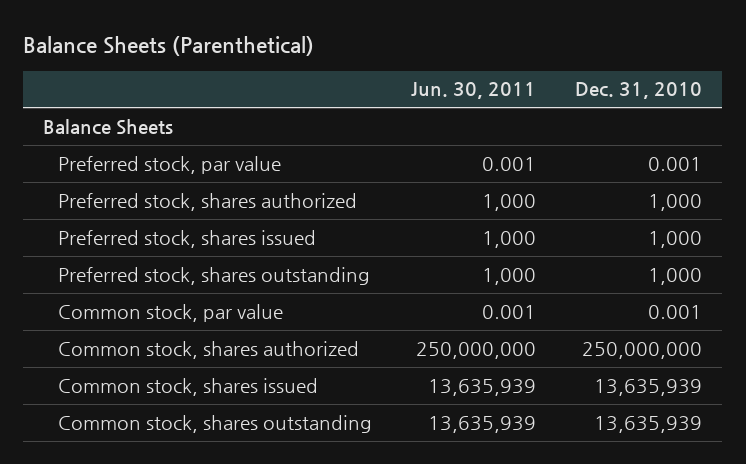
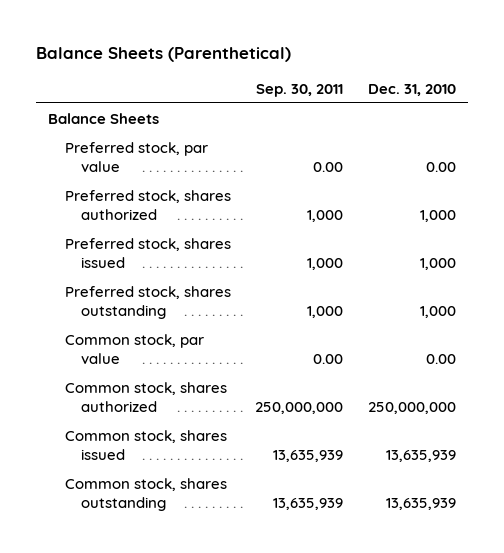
[411,82,537,100] Jun. 30, 2011 -> none
none -> [256,83,344,97] Sep. 30, 2011
[648,156,703,171] 0.001 -> [425,161,456,172] 0.00
[648,304,703,319] 0.001 -> [425,353,456,364] 0.00

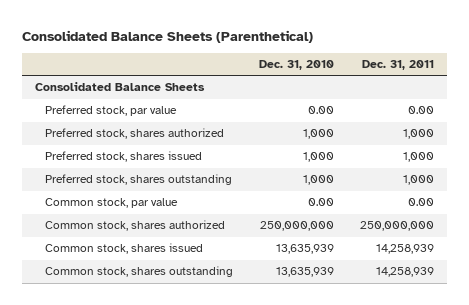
[36,47,292,63] Balance Sheets (Parenthetical) -> [21,29,313,43] Consolidated Balance Sheets (Parenthetical)
[256,83,344,97] Sep. 30, 2011 -> none
none -> [362,60,435,71] Dec. 31, 2011
[48,112,160,124] Balance Sheets -> [34,82,205,92] Consolidated Balance Sheets

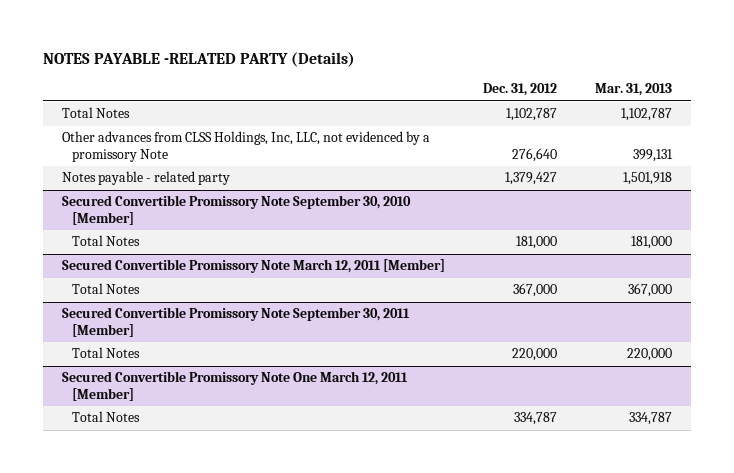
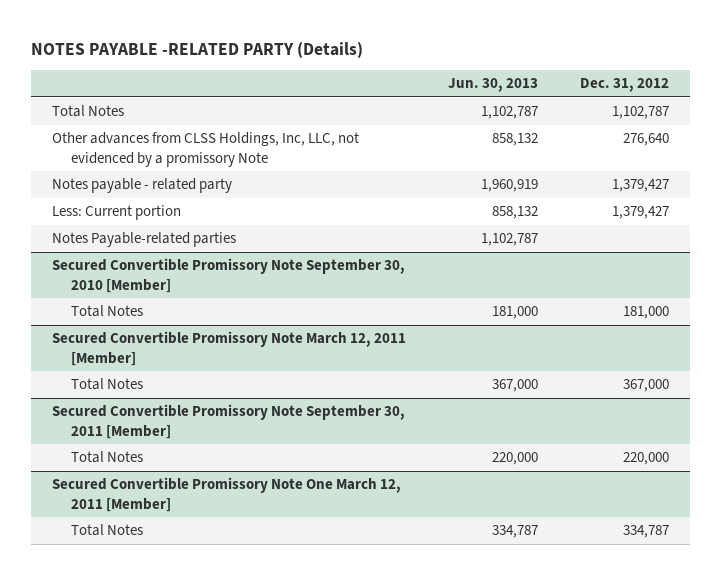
[595,83,673,97] Mar. 31, 2013 -> none
none -> [448,78,539,93] Jun. 30, 2013
none -> [52,205,182,221] Less: Current portion
none -> [52,232,237,248] Notes Payable-related parties

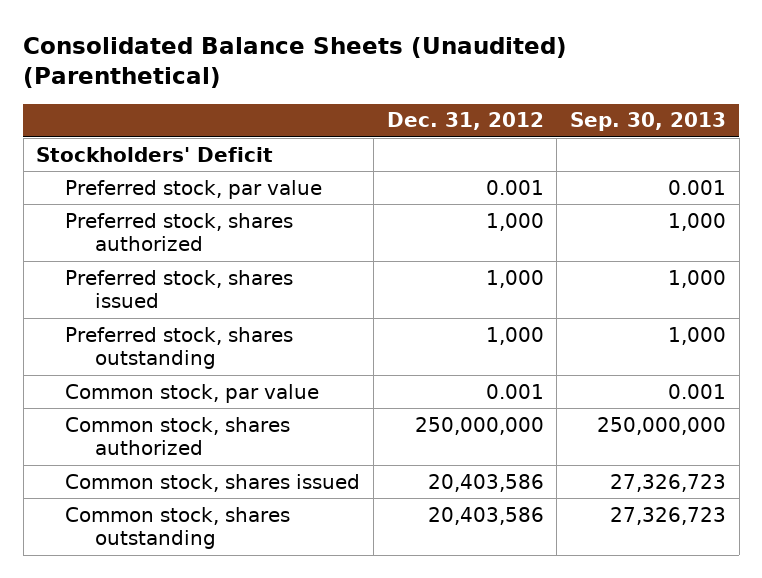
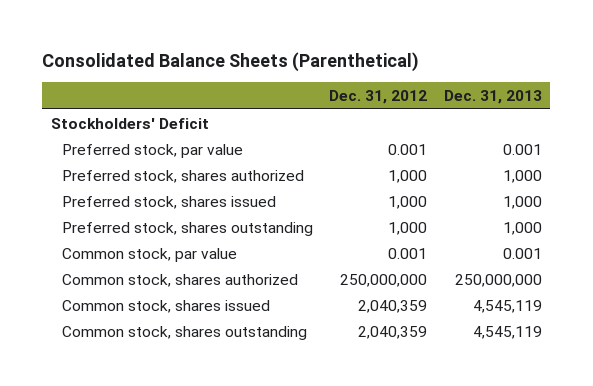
[23,36,568,89] Consolidated Balance Sheets (Unaudited) (Parenthetical) -> [42,51,420,72] Consolidated Balance Sheets (Parenthetical)
[569,112,726,132] Sep. 30, 2013 -> none
none -> [443,90,542,105] Dec. 31, 2013
[427,473,544,492] 20,403,586 -> [358,299,428,313] 2,040,359
[427,506,544,525] 20,403,586 -> [358,325,428,339] 2,040,359

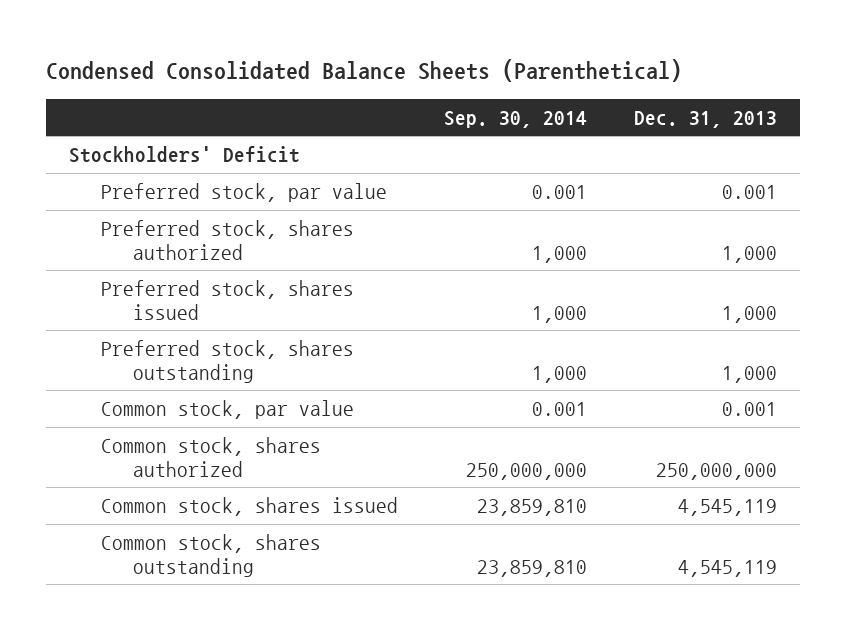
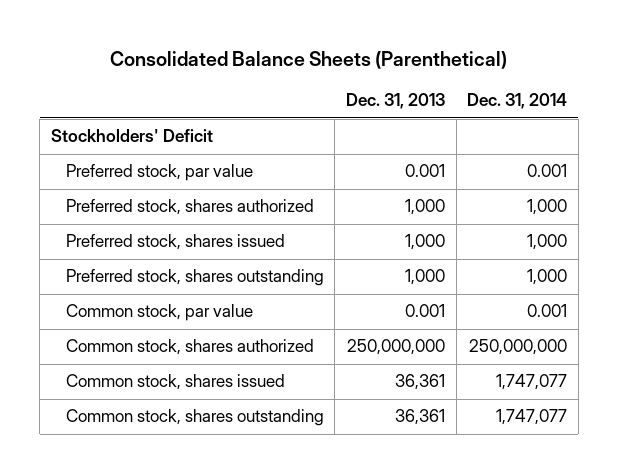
[46,59,683,83] Condensed Consolidated Balance Sheets (Parenthetical) -> [110,51,508,70] Consolidated Balance Sheets (Parenthetical)
[444,110,588,128] Sep. 30, 2014 -> none
none -> [467,93,568,110] Dec. 31, 2014
[677,498,777,516] 4,545,119 -> [394,374,445,391] 36,361
[677,559,777,577] 4,545,119 -> [394,409,445,426] 36,361

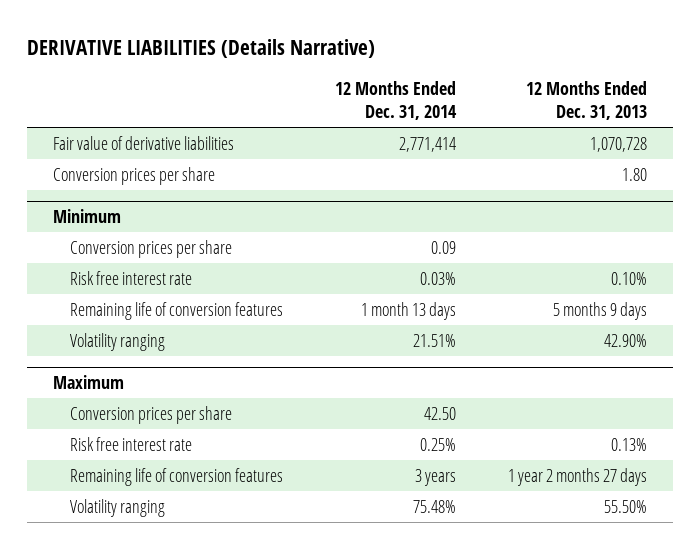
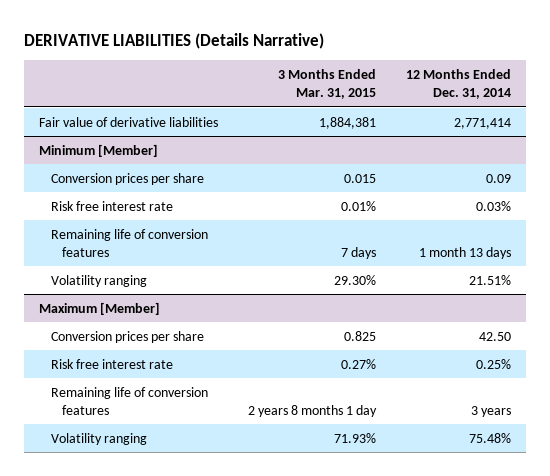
[525,81,647,121] 12 Months Ended Dec. 31, 2013 -> none
none -> [278,69,377,100] 3 Months Ended Mar. 31, 2015
[53,166,216,185] Conversion prices per share -> none
[53,209,122,224] Minimum -> [39,143,159,157] Minimum [Member]
[53,375,125,390] Maximum -> [39,301,161,315] Maximum [Member]

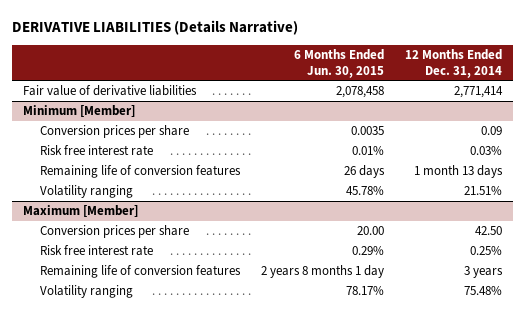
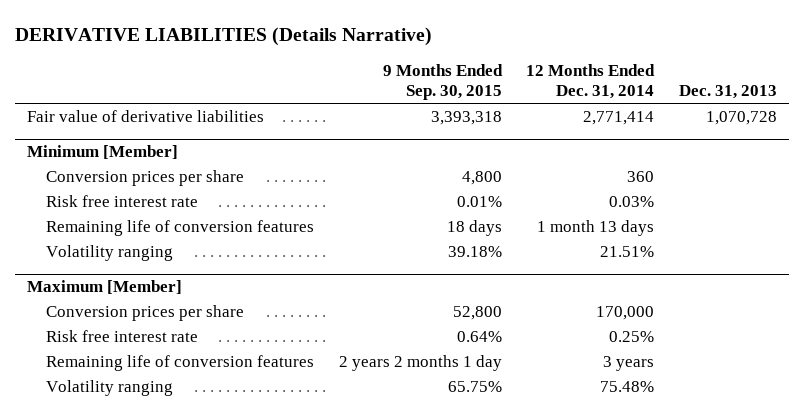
[294,49,385,78] 6 Months Ended Jun. 30, 2015 -> none
none -> [382,64,503,101] 9 Months Ended Sep. 30, 2015
none -> [678,85,777,100] Dec. 31, 2013
[481,126,503,136] 0.09 -> [627,171,655,183] 360
[475,226,503,236] 42.50 -> [596,306,655,321] 170,000

